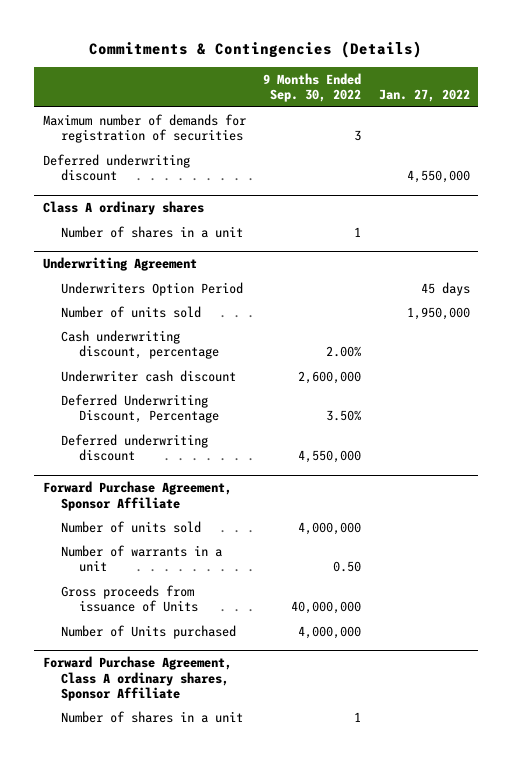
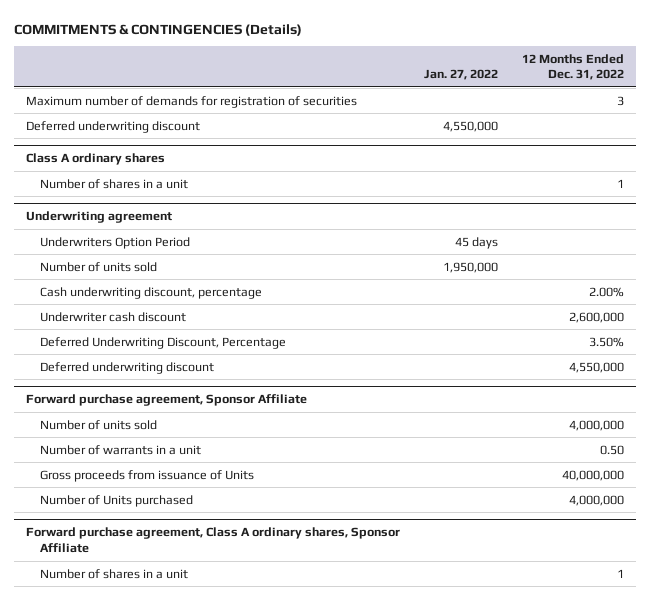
[89,41,423,59] Commitments & Contingencies (Details) -> [14,23,303,36] COMMITMENTS & CONTINGENCIES (Details)
[263,73,362,103] 9 Months Ended Sep. 30, 2022 -> none
none -> [522,53,625,81] 12 Months Ended Dec. 31, 2022
[42,257,197,272] Underwriting Agreement -> [26,211,173,224] Underwriting agreement
[42,481,232,511] Forward Purchase Agreement, Sponsor Affiliate -> [26,394,308,407] Forward purchase agreement, Sponsor Affiliate
[42,656,232,701] Forward Purchase Agreement, Class A ordinary shares, Sponsor Affiliate -> [26,527,401,554] Forward purchase agreement, Class A ordinary shares, Sponsor Affiliate

